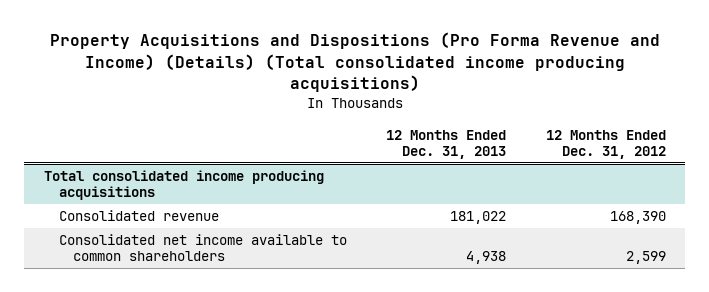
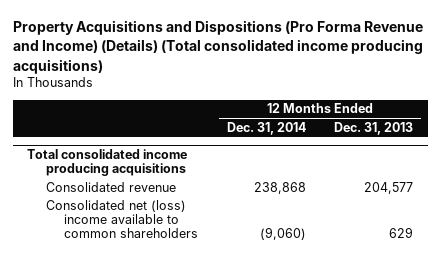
[545,129,666,159] 12 Months Ended Dec. 31, 2012 -> none
none -> [226,121,306,135] Dec. 31, 2014
[450,211,507,225] 181,022 -> [364,181,414,194] 204,577
[58,234,347,262] Consolidated net income available to common shareholders -> [45,199,198,239] Consolidated net (loss) income available to common shareholders
[466,251,507,265] 4,938 -> [389,227,414,239] 629

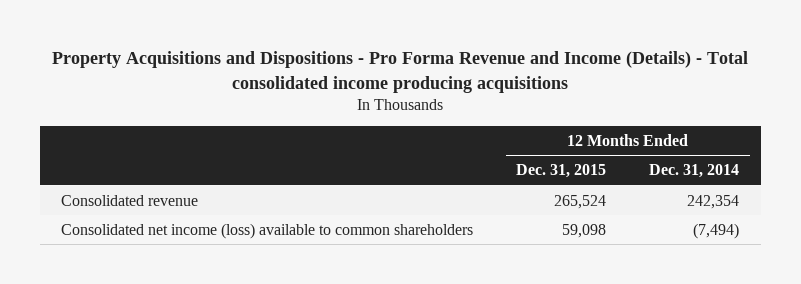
[12,20,423,74] Property Acquisitions and Dispositions (Pro Forma Revenue and Income) (Details) (Total consolidated income producing acquisitions) -> [52,51,749,93] Property Acquisitions and Dispositions - Pro Forma Revenue and Income (Details) - Total consolidated income producing acquisitions
[334,121,414,135] Dec. 31, 2013 -> none
none -> [516,164,607,179] Dec. 31, 2015
[27,148,188,177] Total consolidated income producing acquisitions -> none
[253,181,306,194] 238,868 -> [687,194,740,209] 242,354
[45,199,198,239] Consolidated net (loss) income available to common shareholders -> [61,222,474,239] Consolidated net income (loss) available to common shareholders
[259,227,306,241] (9,060) -> [693,222,740,239] (7,494)

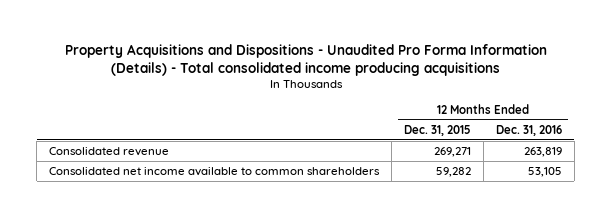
[52,51,749,93] Property Acquisitions and Dispositions - Pro Forma Revenue and Income (Details) - Total consolidated income producing acquisitions -> [64,43,547,76] Property Acquisitions and Dispositions - Unaudited Pro Forma Information (Details) - Total consolidated income producing acquisitions
[649,164,740,179] Dec. 31, 2014 -> none
none -> [495,124,562,136] Dec. 31, 2016
[554,194,607,209] 265,524 -> [434,147,472,158] 269,271
[61,222,474,239] Consolidated net income (loss) available to common shareholders -> [49,167,381,177] Consolidated net income available to common shareholders
[562,223,607,238] 59,098 -> [436,167,472,178] 59,282

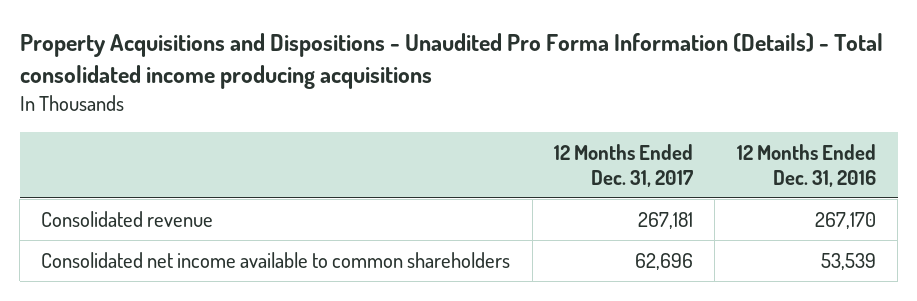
[404,124,472,136] Dec. 31, 2015 -> none
none -> [554,143,694,187] 12 Months Ended Dec. 31, 2017
[523,147,562,158] 263,819 -> [814,211,876,229] 267,170
[527,167,562,178] 53,105 -> [820,252,876,270] 53,539

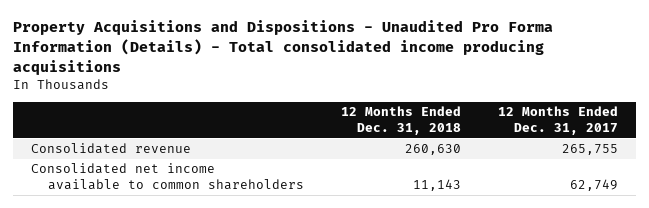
[736,143,876,187] 12 Months Ended Dec. 31, 2016 -> none
none -> [340,106,461,136] 12 Months Ended Dec. 31, 2018
[638,211,694,229] 267,181 -> [561,144,618,156] 265,755
[635,252,694,270] 62,696 -> [569,179,618,192] 62,749

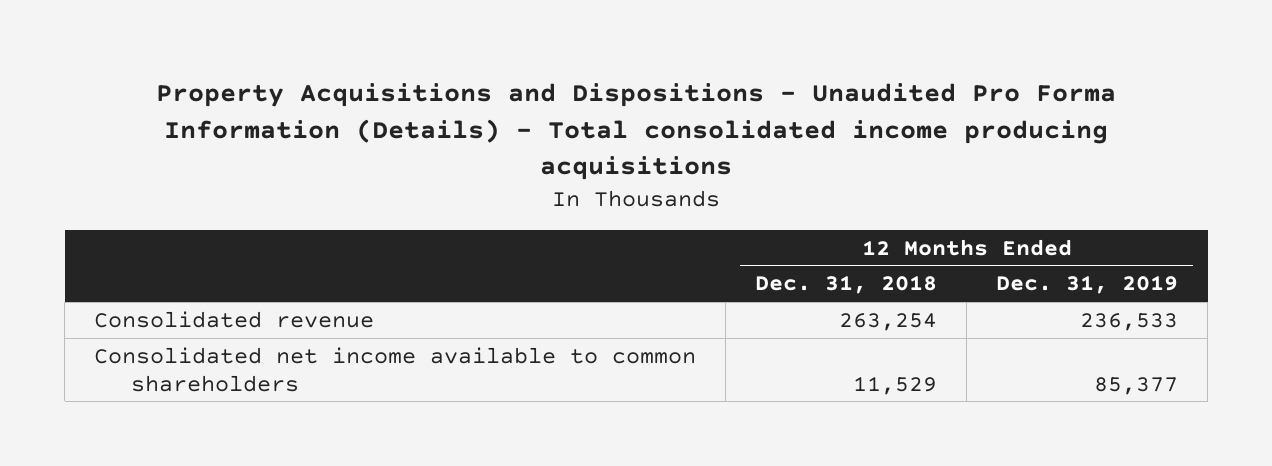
[497,106,618,136] 12 Months Ended Dec. 31, 2017 -> none
none -> [996,275,1179,295] Dec. 31, 2019
[404,144,461,156] 260,630 -> [839,312,938,331] 263,254
[412,179,461,192] 11,143 -> [853,375,938,395] 11,529

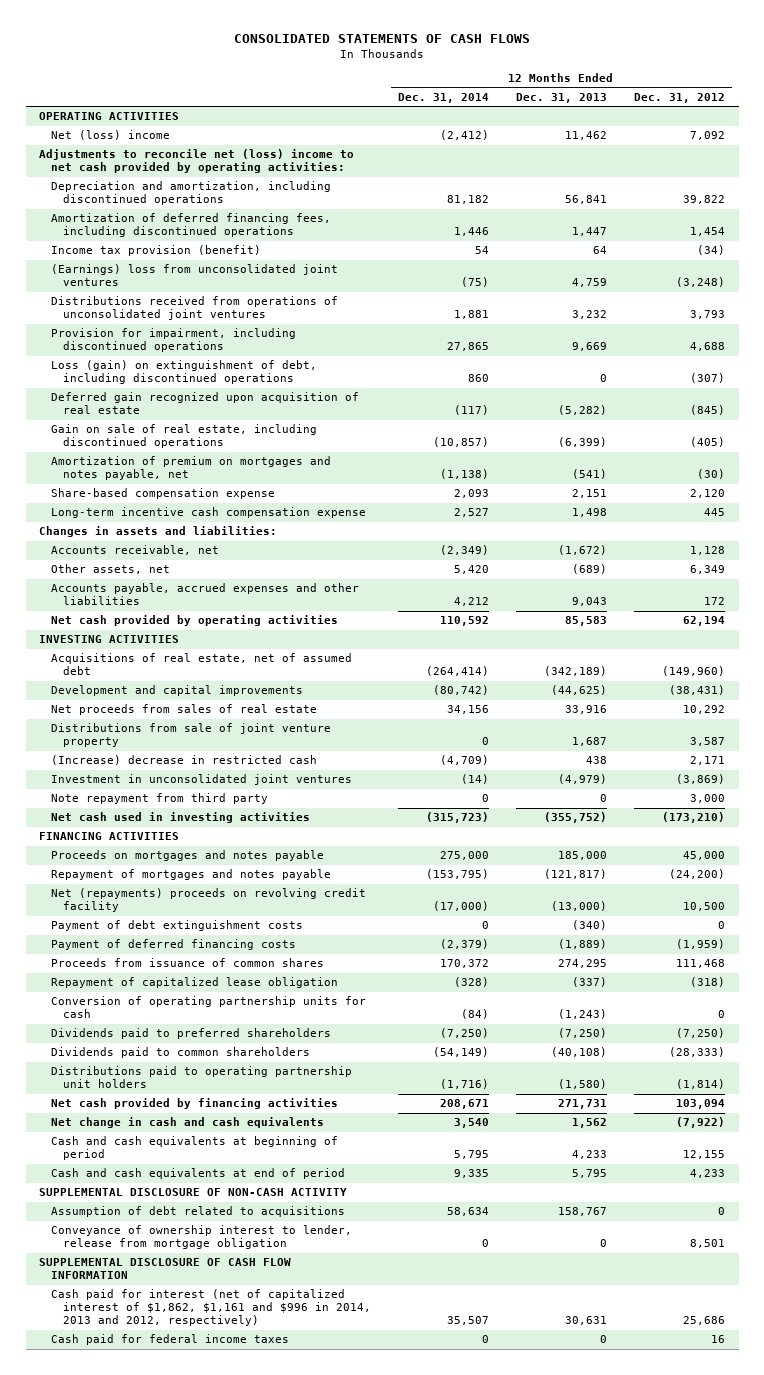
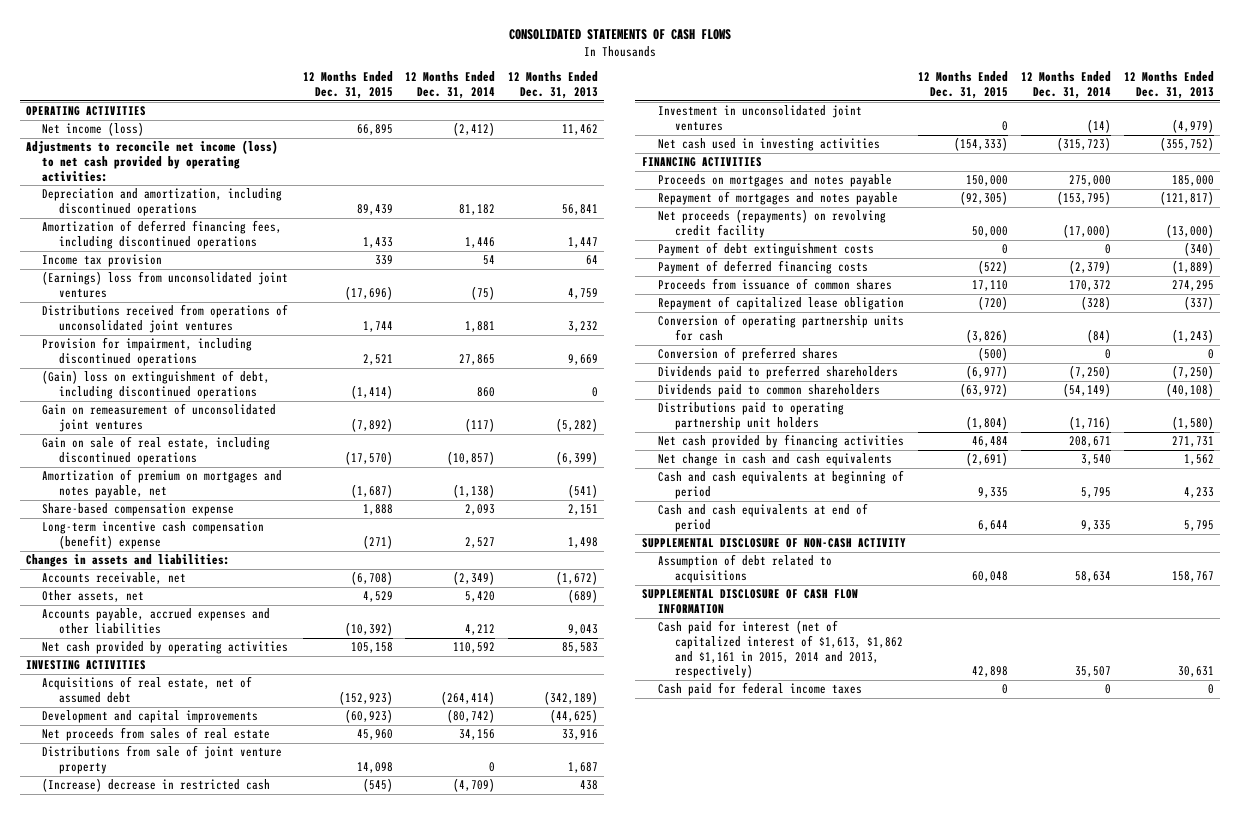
[633,92,725,103] Dec. 31, 2012 -> none
none -> [302,71,393,100] 12 Months Ended Dec. 31, 2015
[50,130,170,141] Net (loss) income -> [42,122,145,137] Net income (loss)
[39,149,355,174] Adjustments to reconcile net (loss) income to net cash provided by operating activities: -> [26,140,279,182] Adjustments to reconcile net income (loss) to net cash provided by operating activities:
[50,245,261,257] Income tax provision (benefit) -> [42,254,163,268] Income tax provision
[50,360,317,385] Loss (gain) on extinguishment of debt, including discontinued operations -> [42,370,271,400] (Gain) loss on extinguishment of debt, including discontinued operations
[50,392,359,415] Deferred gain recognized upon acquisition of real estate -> [42,403,277,433] Gain on remeasurement of unconsolidated joint ventures
[50,507,366,519] Long-term incentive cash compensation expense -> [42,521,265,550] Long-term incentive cash compensation (benefit) expense
[50,793,268,805] Note repayment from third party -> none
[50,888,366,913] Net (repayments) proceeds on revolving credit facility -> [658,209,887,239] Net proceeds (repayments) on revolving credit facility
none -> [658,347,839,362] Conversion of preferred shares
[50,1225,352,1250] Conveyance of ownership interest to lender, release from mortgage obligation -> none
[50,1289,371,1327] Cash paid for interest (net of capitalized interest of $1,862, $1,161 and $996 in 2014, 2013 and 2012, respectively) -> [658,620,903,679] Cash paid for interest (net of capitalized interest of $1,613, $1,862 and $1,161 in 2015, 2014 and 2013, respectively)

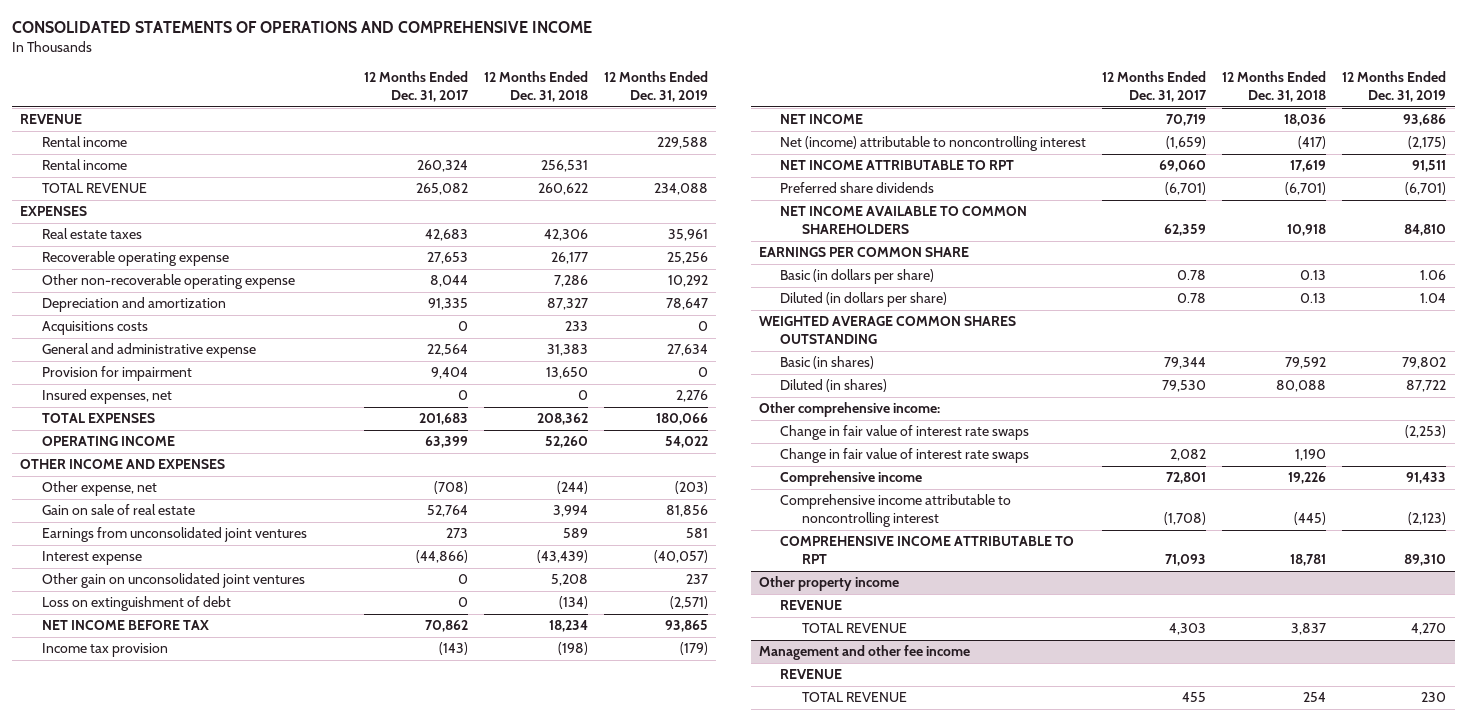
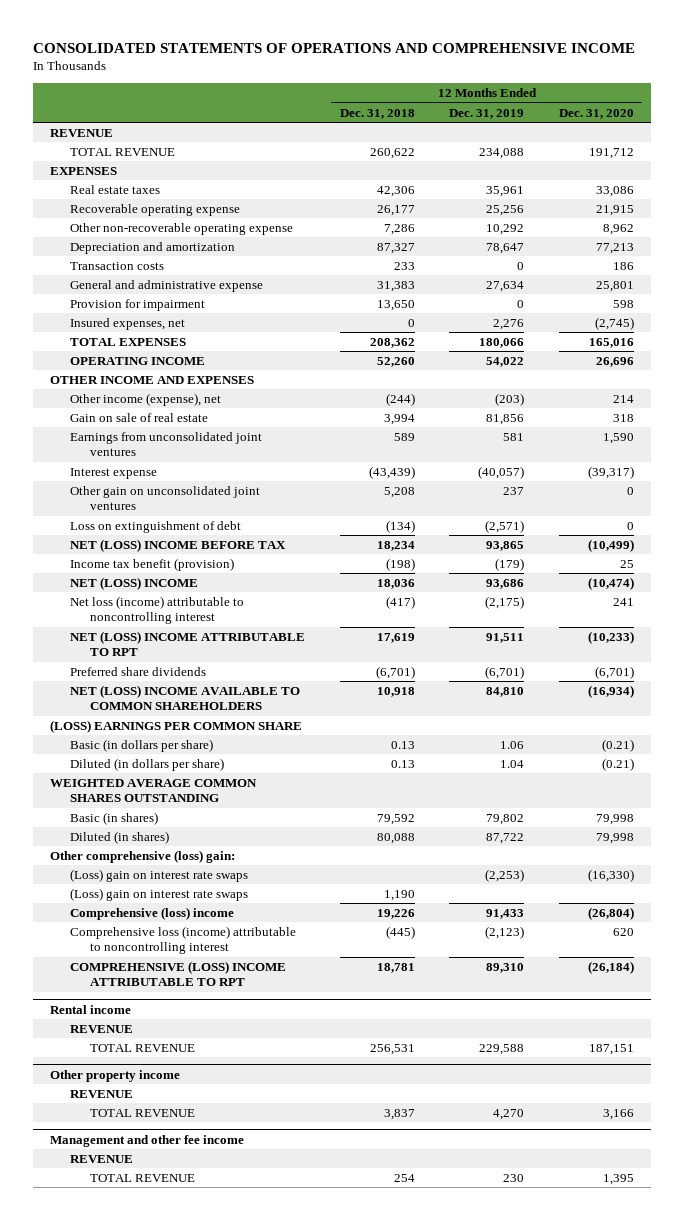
[363,71,469,103] 12 Months Ended Dec. 31, 2017 -> none
none -> [558,108,634,119] Dec. 31, 2020
[41,136,127,148] Rental income -> none
[41,159,127,171] Rental income -> none
[41,321,148,336] Acquisitions costs -> [70,261,165,270] Transaction costs
[41,481,157,497] Other expense, net -> [70,392,222,406] Other income (expense), net
[41,620,209,631] NET INCOME BEFORE TAX -> [70,538,287,552] NET (LOSS) INCOME BEFORE TAX
[41,643,168,658] Income tax provision -> [70,557,235,571] Income tax benefit (provision)
[780,114,864,125] NET INCOME -> [70,576,199,590] NET (LOSS) INCOME
[780,136,1087,152] Net (income) attributable to noncontrolling interest -> [70,595,245,625] Net loss (income) attributable to noncontrolling interest
[780,160,1015,171] NET INCOME ATTRIBUTABLE TO RPT -> [70,630,306,657] NET (LOSS) INCOME ATTRIBUTABLE TO RPT
[780,206,1028,235] NET INCOME AVAILABLE TO COMMON SHAREHOLDERS -> [70,684,301,711] NET (LOSS) INCOME AVAILABLE TO COMMON SHAREHOLDERS
[758,247,969,258] EARNINGS PER COMMON SHARE -> [50,719,303,733] (LOSS) EARNINGS PER COMMON SHARE
[758,402,940,418] Other comprehensive income: -> [50,849,236,863] Other comprehensive (loss) gain:
[780,425,1030,441] Change in fair value of interest rate swaps -> [70,868,249,882] (Loss) gain on interest rate swaps
[780,448,1030,464] Change in fair value of interest rate swaps -> [70,887,249,901] (Loss) gain on interest rate swaps
[780,471,923,487] Comprehensive income -> [70,906,235,920] Comprehensive (loss) income
[780,494,1012,528] Comprehensive income attributable to noncontrolling interest -> [70,925,297,955] Comprehensive loss (income) attributable to noncontrolling interest
[780,536,1075,565] COMPREHENSIVE INCOME ATTRIBUTABLE TO RPT -> [70,960,287,987] COMPREHENSIVE (LOSS) INCOME ATTRIBUTABLE TO RPT
none -> [50,1004,132,1014] Rental income
none -> [70,1024,134,1033] REVENUE
none -> [89,1043,195,1052] TOTAL REVENUE

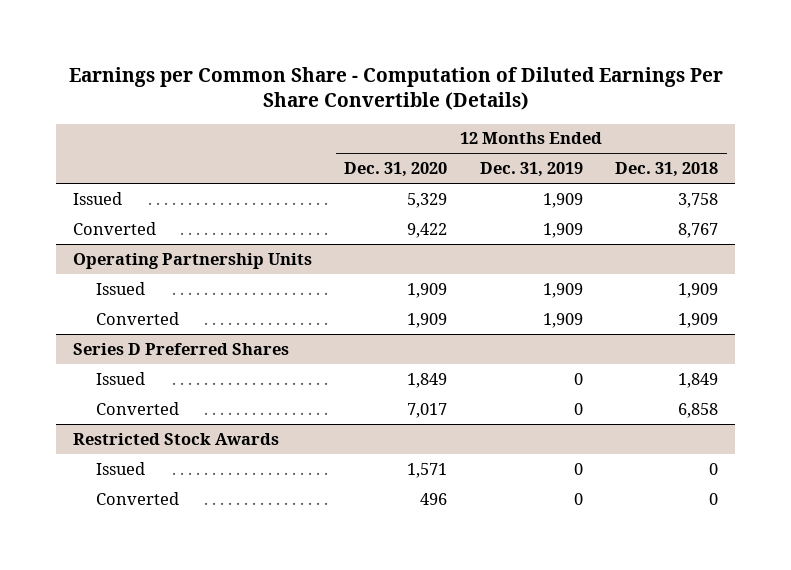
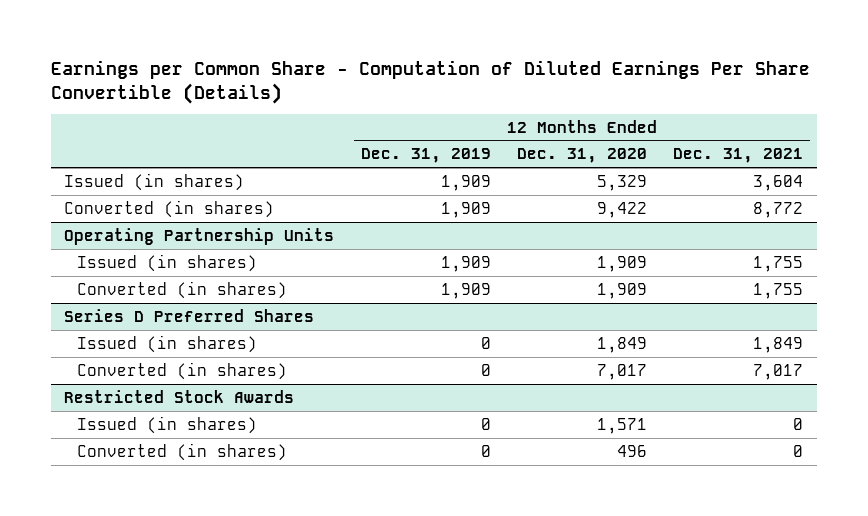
[615,162,719,178] Dec. 31, 2018 -> none
none -> [673,148,804,164] Dec. 31, 2021
[72,191,122,205] Issued -> [64,172,245,191] Issued (in shares)
[72,221,156,235] Converted -> [64,199,275,218] Converted (in shares)
[95,281,145,295] Issued -> [76,253,257,272] Issued (in shares)
[95,311,179,325] Converted -> [76,280,287,299] Converted (in shares)
[95,371,145,385] Issued -> [76,334,257,353] Issued (in shares)
[95,401,179,415] Converted -> [76,361,287,380] Converted (in shares)
[95,461,145,475] Issued -> [76,415,257,434] Issued (in shares)
[95,491,179,505] Converted -> [76,442,287,461] Converted (in shares)

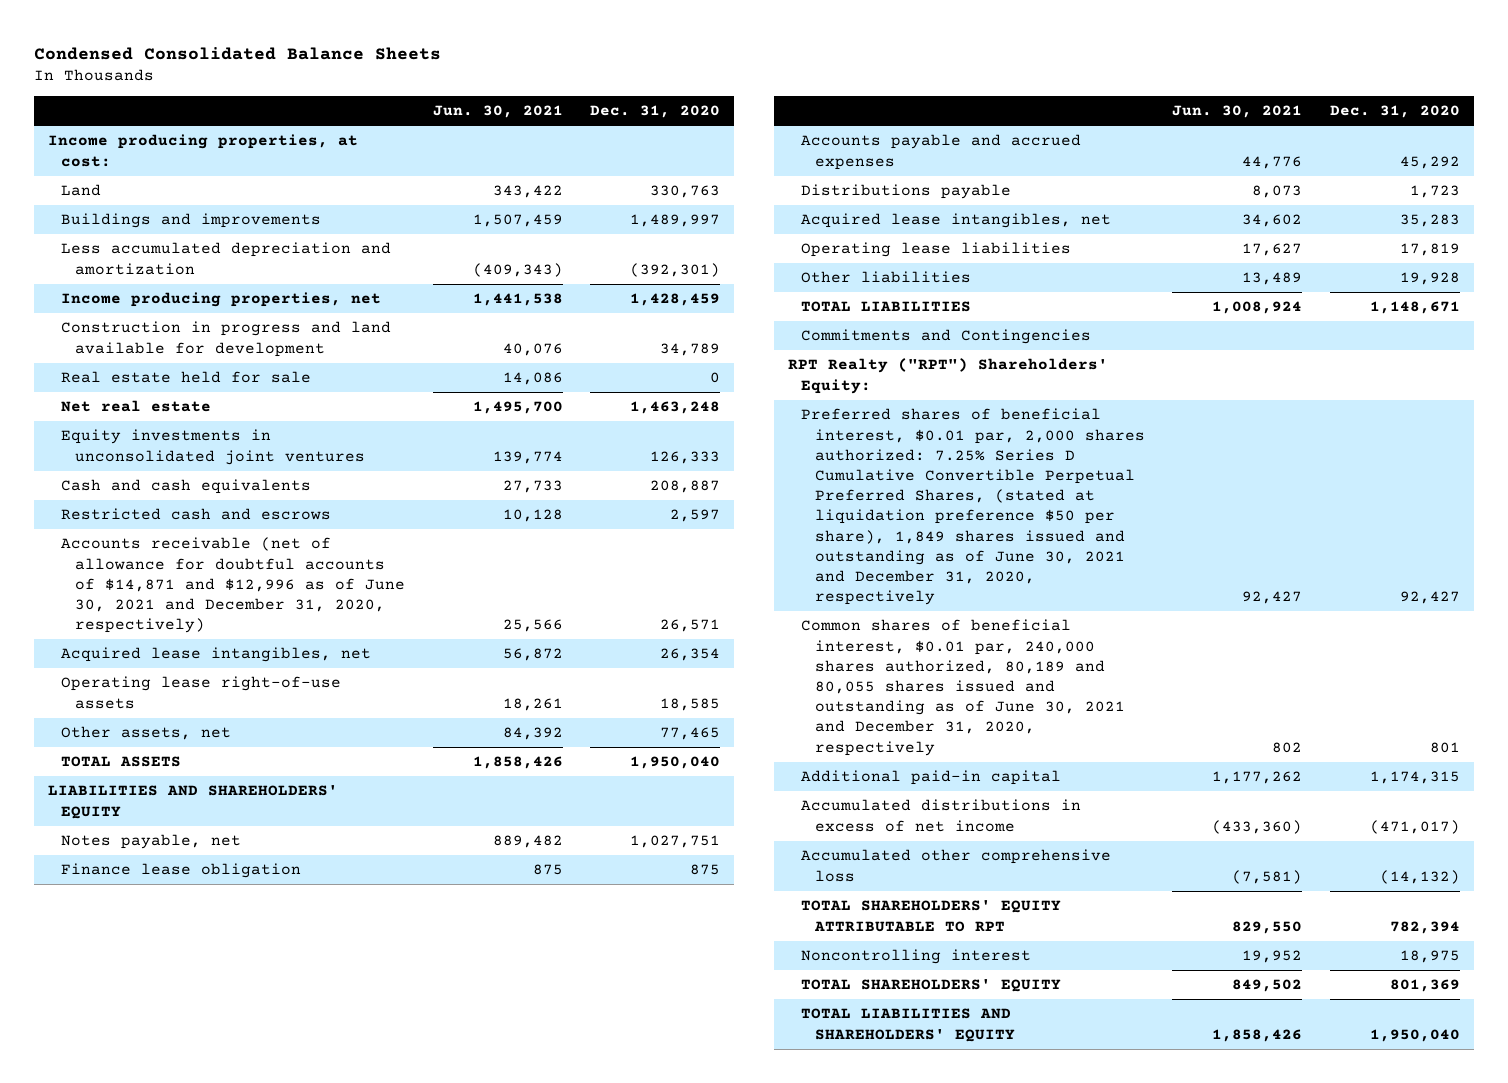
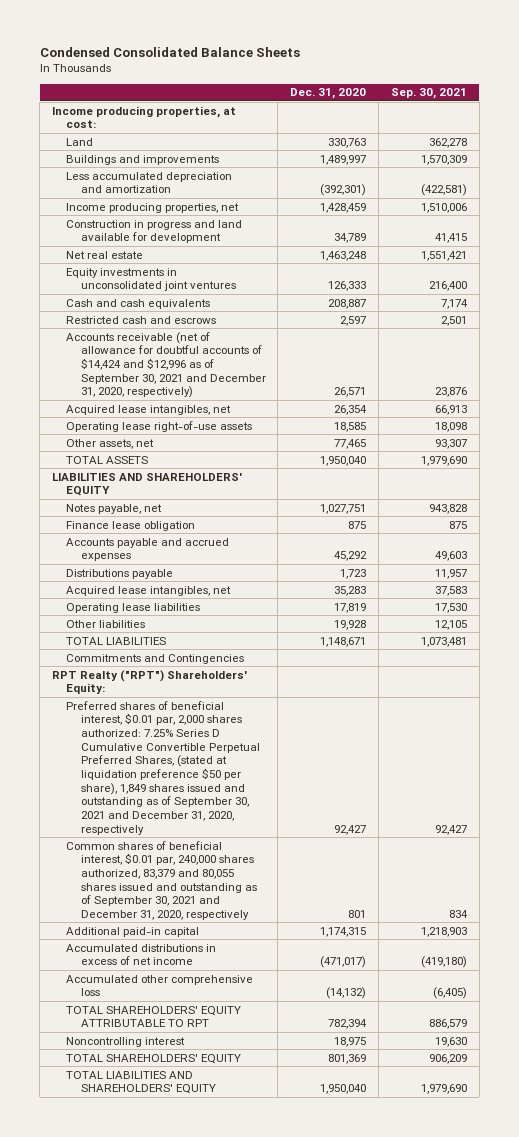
[432,105,563,119] Jun. 30, 2021 -> none
none -> [390,88,467,100] Sep. 30, 2021
[61,371,312,384] Real estate held for sale -> none
[61,537,406,634] Accounts receivable (net of allowance for doubtful accounts of $14,871 and $12,996 as of June 30, 2021 and December 31, 2020, respectively) -> [66,331,266,399] Accounts receivable (net of allowance for doubtful accounts of $14,424 and $12,996 as of September 30, 2021 and December 31, 2020, respectively)
[801,408,1145,606] Preferred shares of beneficial interest, $0.01 par, 2,000 shares authorized: 7.25% Series D Cumulative Convertible Perpetual Preferred Shares, (stated at liquidation preference $50 per share), 1,849 shares issued and outstanding as of June 30, 2021 and December 31, 2020, respectively -> [66,700,260,835] Preferred shares of beneficial interest, $0.01 par, 2,000 shares authorized: 7.25% Series D Cumulative Convertible Perpetual Preferred Shares, (stated at liquidation preference $50 per share), 1,849 shares issued and outstanding as of September 30, 2021 and December 31, 2020, respectively
[801,619,1125,756] Common shares of beneficial interest, $0.01 par, 240,000 shares authorized, 80,189 and 80,055 shares issued and outstanding as of June 30, 2021 and December 31, 2020, respectively -> [66,840,257,920] Common shares of beneficial interest, $0.01 par, 240,000 shares authorized, 83,379 and 80,055 shares issued and outstanding as of September 30, 2021 and December 31, 2020, respectively

